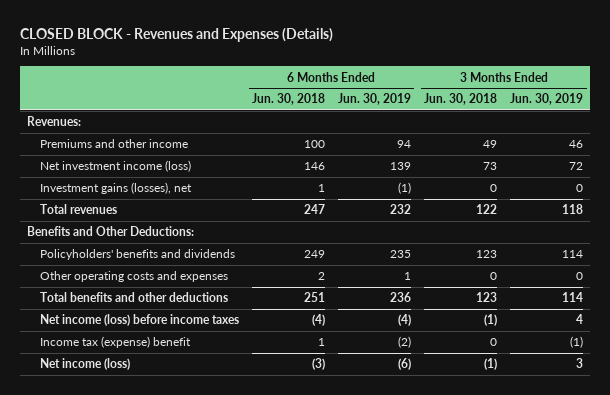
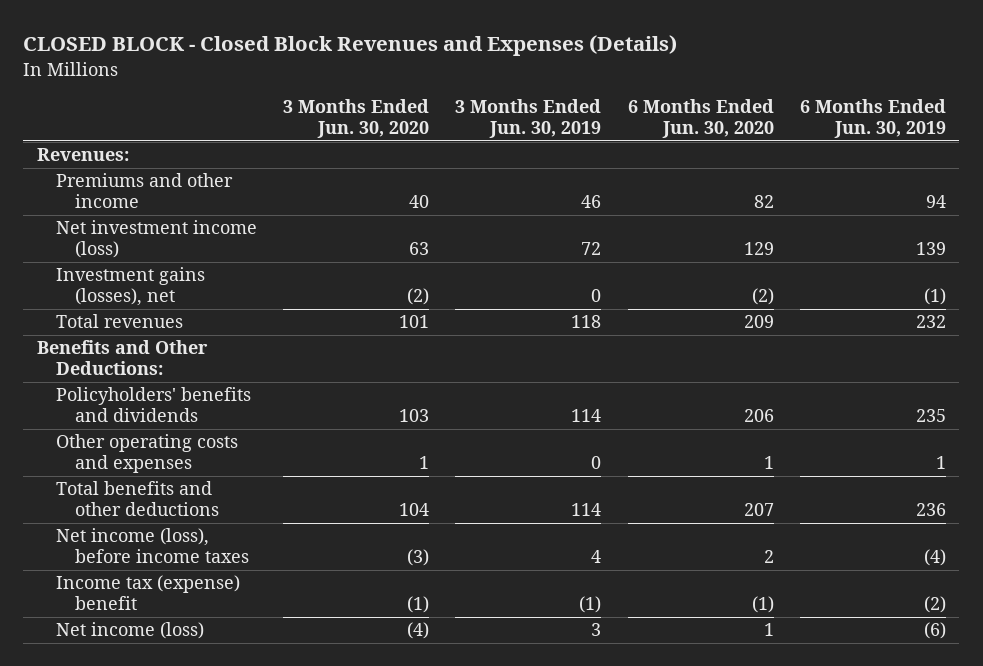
[20,27,334,42] CLOSED BLOCK - Revenues and Expenses (Details) -> [23,35,678,57] CLOSED BLOCK - Closed Block Revenues and Expenses (Details)
[251,93,325,106] Jun. 30, 2018 -> none
[424,93,498,106] Jun. 30, 2018 -> none
none -> [283,99,430,139] 3 Months Ended Jun. 30, 2020
none -> [627,99,774,139] 6 Months Ended Jun. 30, 2020
[39,314,239,327] Net income (loss) before income taxes -> [55,528,249,564] Net income (loss), before income taxes

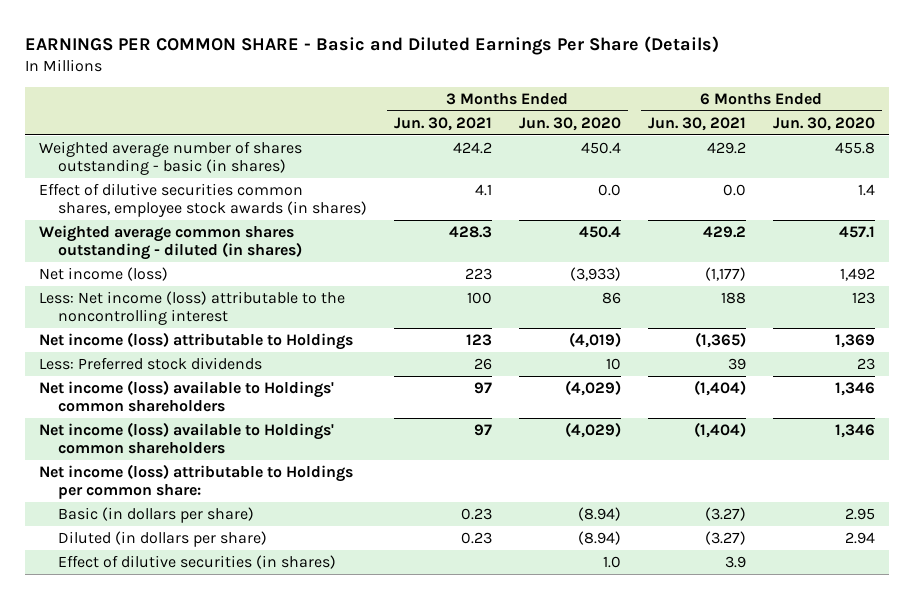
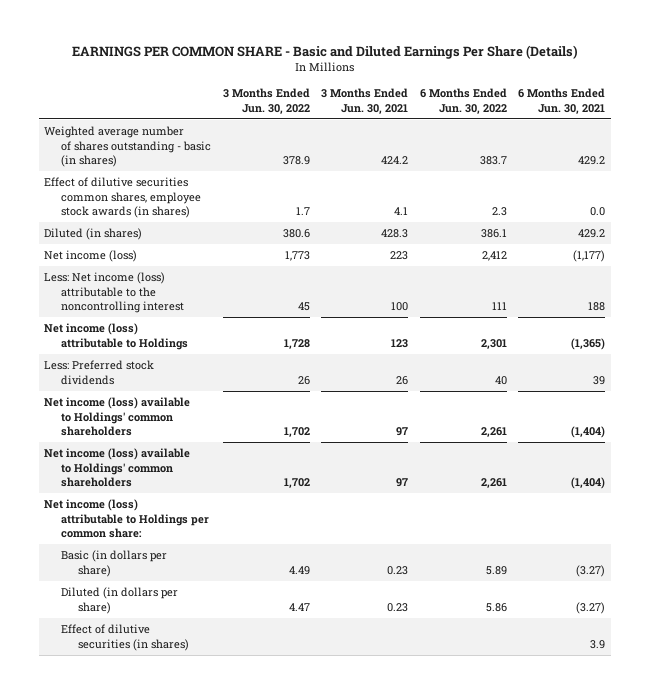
[518,116,621,131] Jun. 30, 2020 -> none
[773,116,876,131] Jun. 30, 2020 -> none
none -> [222,88,310,114] 3 Months Ended Jun. 30, 2022
none -> [419,88,507,114] 6 Months Ended Jun. 30, 2022
[38,224,302,261] Weighted average common shares outstanding - diluted (in shares) -> [44,228,143,241] Diluted (in shares)

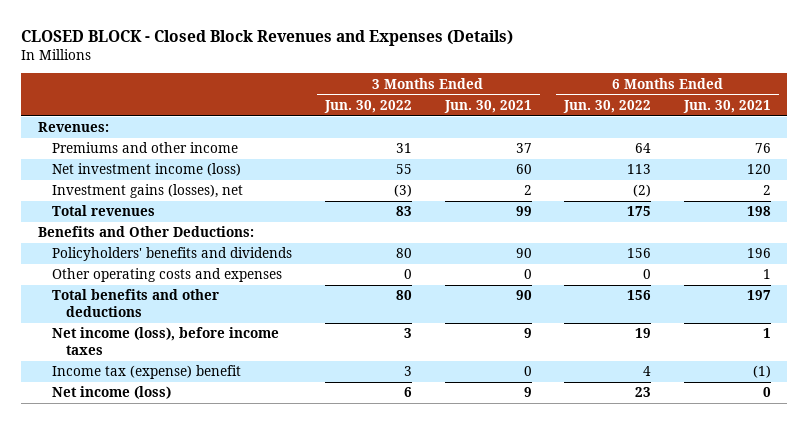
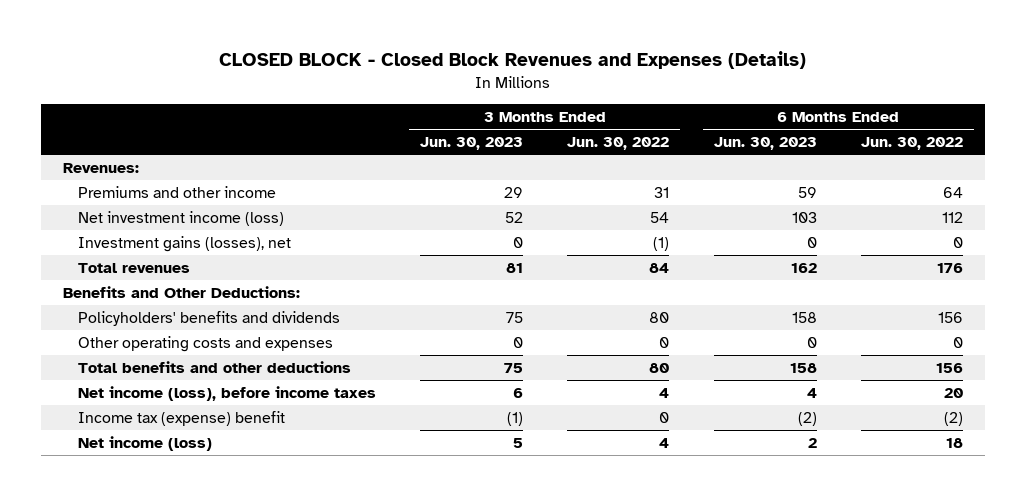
[443,100,532,114] Jun. 30, 2021 -> none
[683,100,772,114] Jun. 30, 2021 -> none
none -> [419,137,523,151] Jun. 30, 2023
none -> [713,137,817,151] Jun. 30, 2023
[395,164,412,175] 55 -> [650,212,670,224] 54
[627,164,652,175] 113 -> [942,212,964,224] 112
[393,184,412,198] (3) -> [653,237,670,252] (1)
[633,184,652,198] (2) -> [953,237,964,249] 0
[395,206,412,217] 83 -> [649,263,670,274] 84
[627,206,652,217] 175 -> [937,263,964,274] 176
[403,328,412,339] 3 -> [659,388,670,399] 4
[635,328,652,339] 19 -> [944,388,964,399] 20
[403,366,412,377] 3 -> [659,412,670,424] 0
[643,366,652,377] 4 -> [944,412,964,427] (2)
[403,387,412,398] 6 -> [659,438,670,449] 4
[635,387,652,398] 23 -> [946,438,964,449] 18

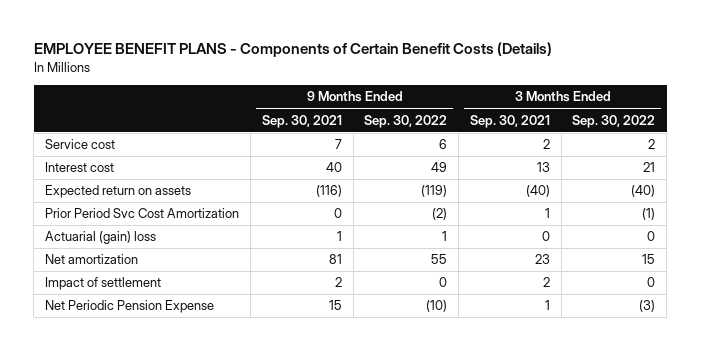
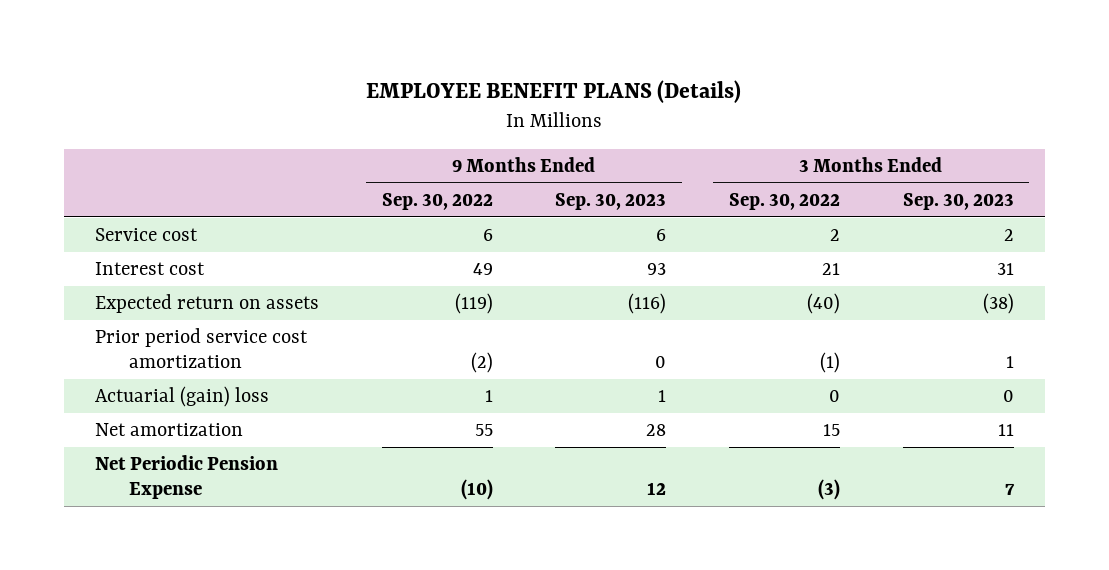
[33,42,552,58] EMPLOYEE BENEFIT PLANS - Components of Certain Benefit Costs (Details) -> [366,79,742,103] EMPLOYEE BENEFIT PLANS (Details)
[261,114,342,128] Sep. 30, 2021 -> none
[469,114,550,128] Sep. 30, 2021 -> none
none -> [555,192,667,210] Sep. 30, 2023
none -> [902,192,1014,210] Sep. 30, 2023
[45,208,240,219] Prior Period Svc Cost Amortization -> [94,328,308,369] Prior period service cost amortization
[45,277,162,291] Impact of settlement -> none

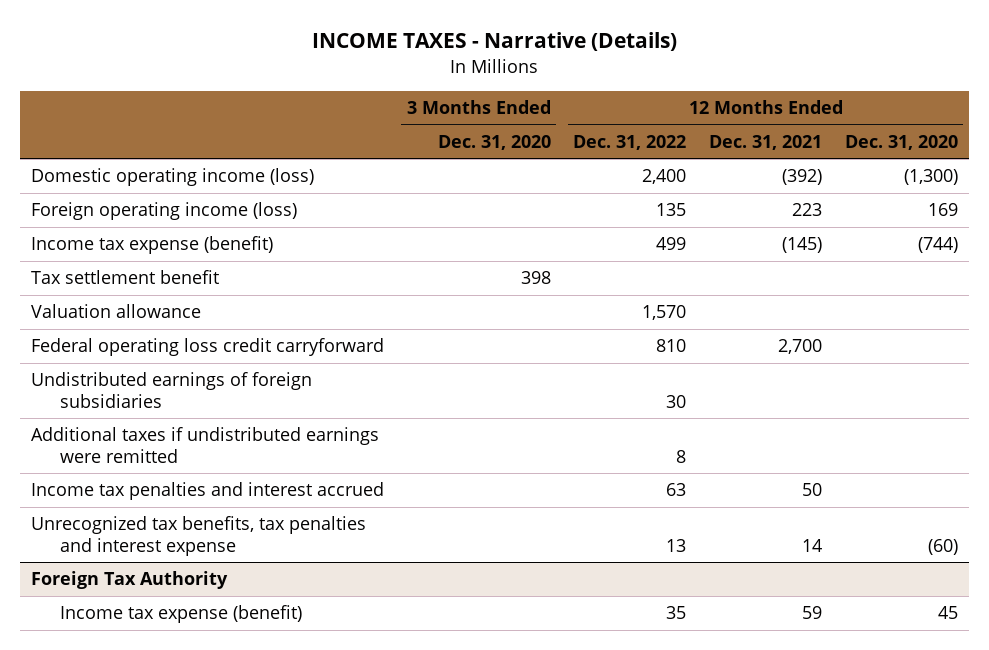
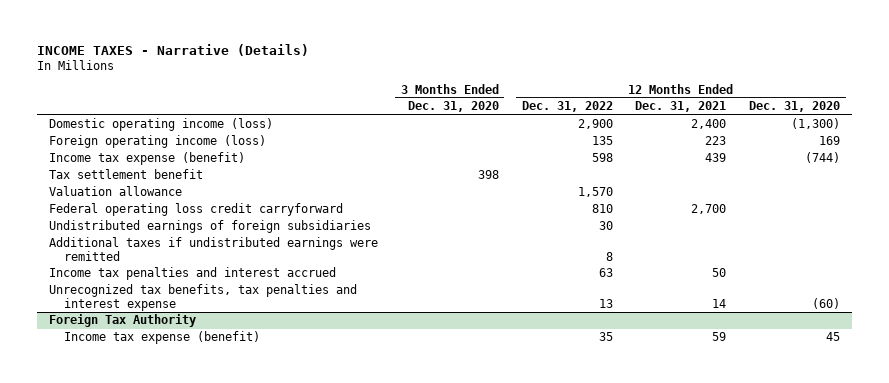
[642,169,687,185] 2,400 -> [577,119,613,130] 2,900
[782,169,823,186] (392) -> [691,119,727,130] 2,400
[656,237,687,251] 499 -> [591,153,613,163] 598
[782,237,823,254] (145) -> [705,153,727,163] 439

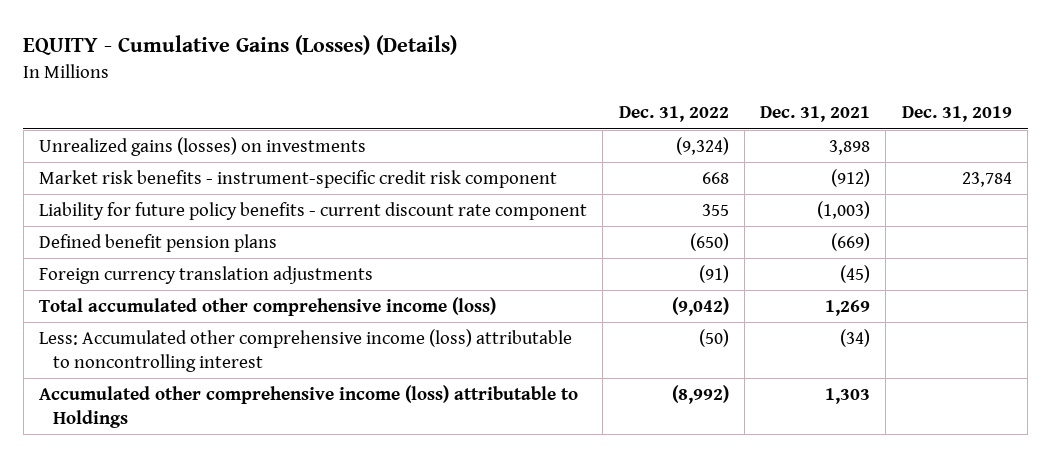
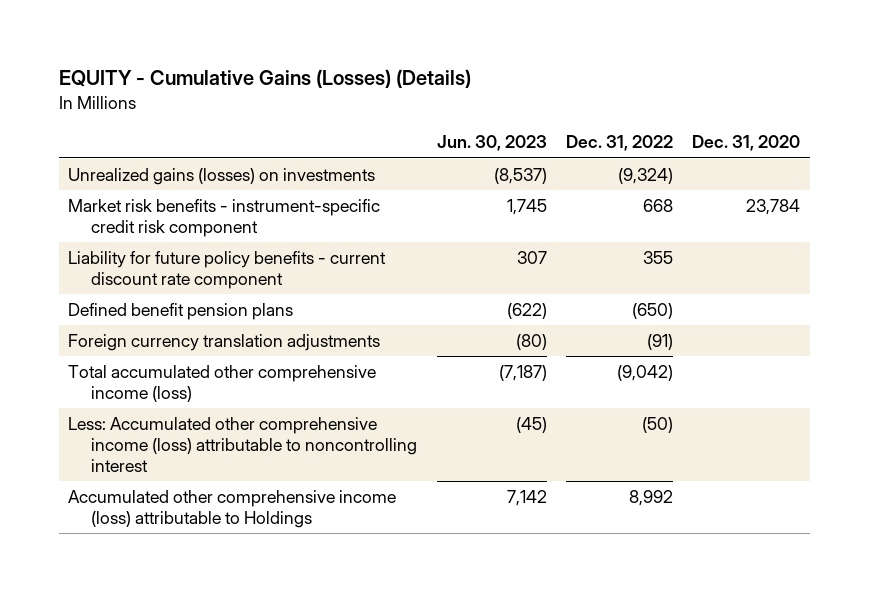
[760,106,871,123] Dec. 31, 2021 -> none
[901,106,1012,123] Dec. 31, 2019 -> none
none -> [436,135,547,152] Jun. 30, 2023
none -> [692,135,801,152] Dec. 31, 2020
[671,384,729,404] (8,992) -> [629,490,674,507] 8,992

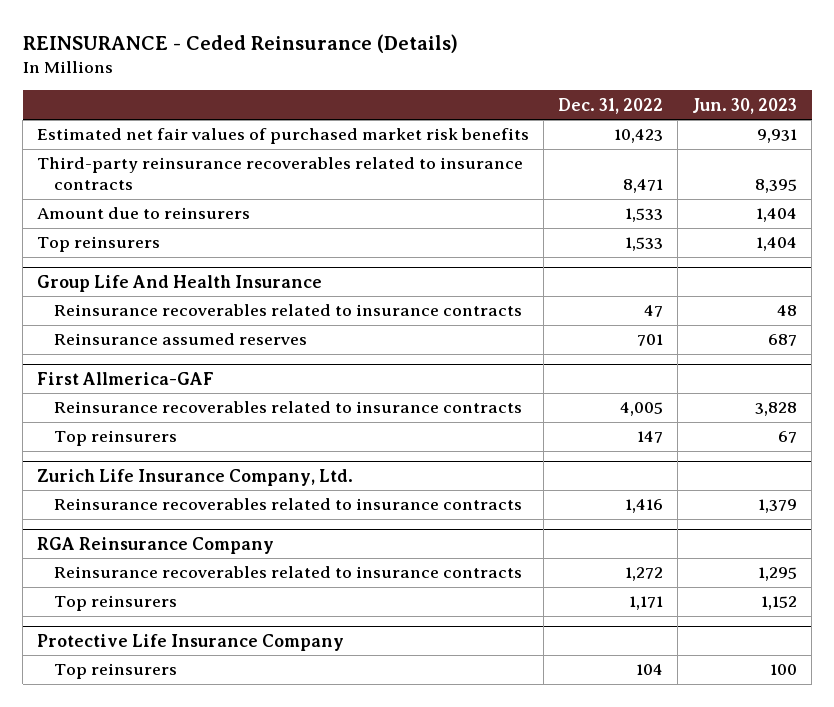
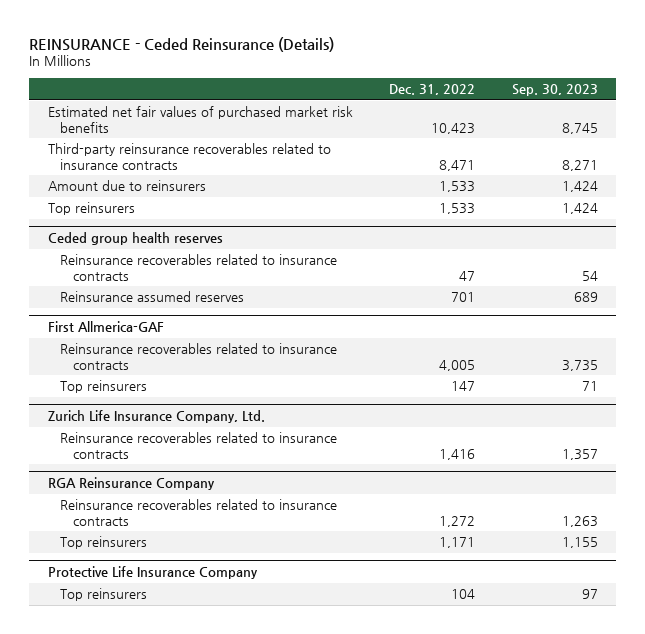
[692,97,798,114] Jun. 30, 2023 -> none
none -> [511,84,598,97] Sep. 30, 2023
[37,274,323,292] Group Life And Health Insurance -> [47,232,223,246] Ceded group health reserves

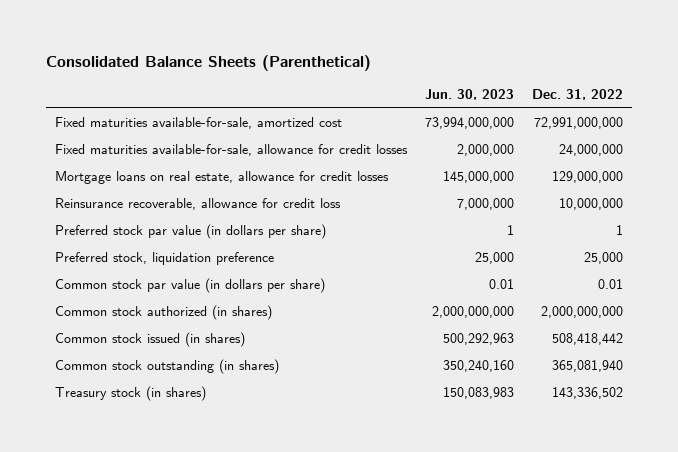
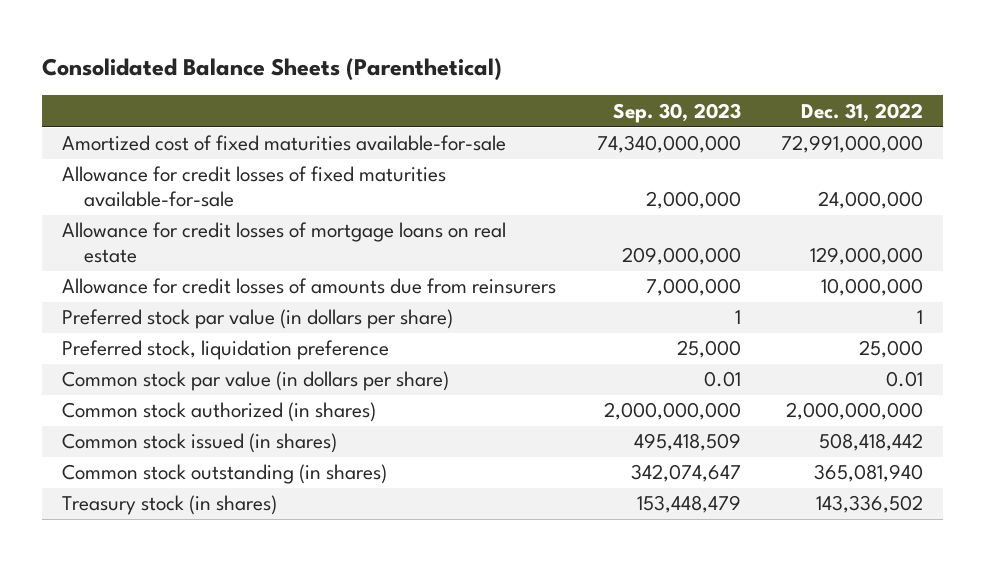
[424,89,514,101] Jun. 30, 2023 -> none
none -> [612,102,741,123] Sep. 30, 2023
[54,117,342,130] Fixed maturities available-for-sale, amortized cost -> [62,135,507,152] Amortized cost of fixed maturities available-for-sale
[54,144,408,157] Fixed maturities available-for-sale, allowance for credit losses -> [62,166,447,208] Allowance for credit losses of fixed maturities available-for-sale
[54,171,389,185] Mortgage loans on real estate, allowance for credit losses -> [62,222,507,264] Allowance for credit losses of mortgage loans on real estate
[54,198,341,211] Reinsurance recoverable, allowance for credit loss -> [62,278,557,295] Allowance for credit losses of amounts due from reinsurers

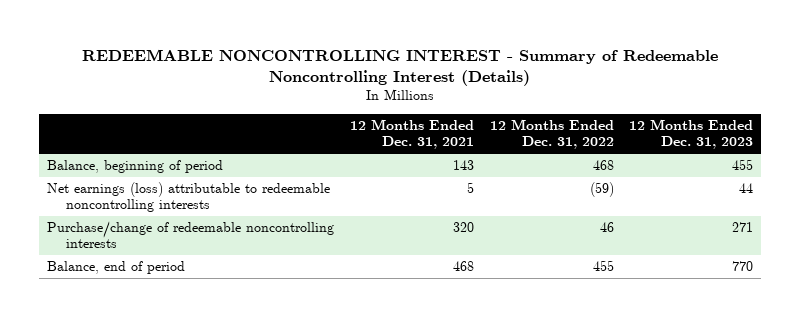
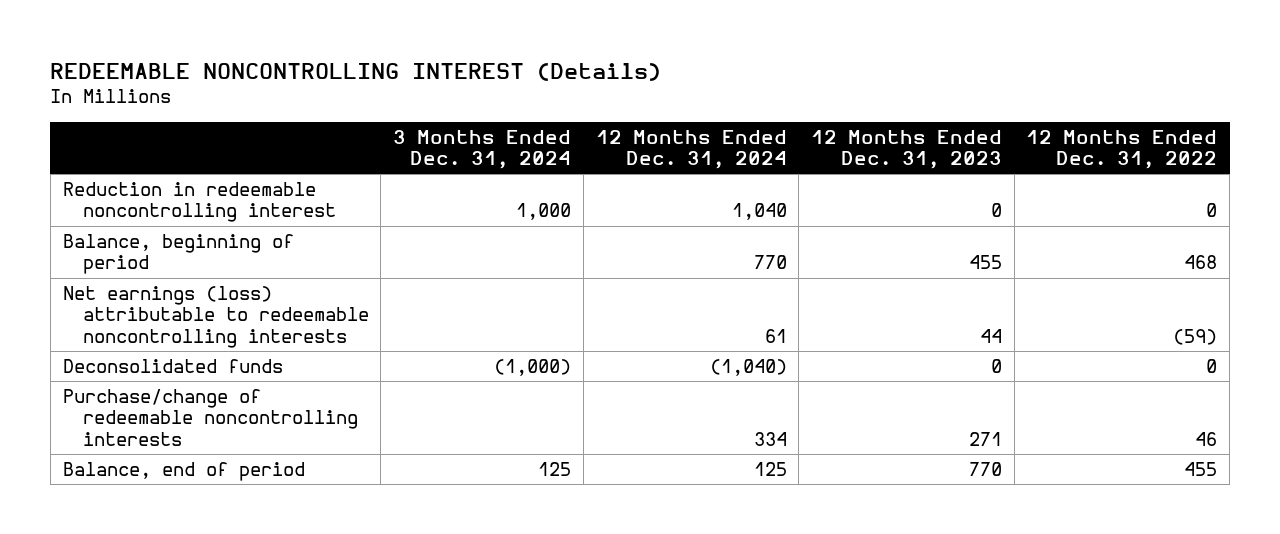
[82,48,719,86] REDEEMABLE NONCONTROLLING INTEREST - Summary of Redeemable Noncontrolling Interest (Details) -> [50,62,662,81] REDEEMABLE NONCONTROLLING INTEREST (Details)
[349,119,474,150] 12 Months Ended Dec. 31, 2021 -> none
none -> [393,129,572,170] 3 Months Ended Dec. 31, 2024
none -> [595,129,787,170] 12 Months Ended Dec. 31, 2024
none -> [62,182,336,223] Reduction in redeemable noncontrolling interest
none -> [62,359,283,374] Deconsolidated funds

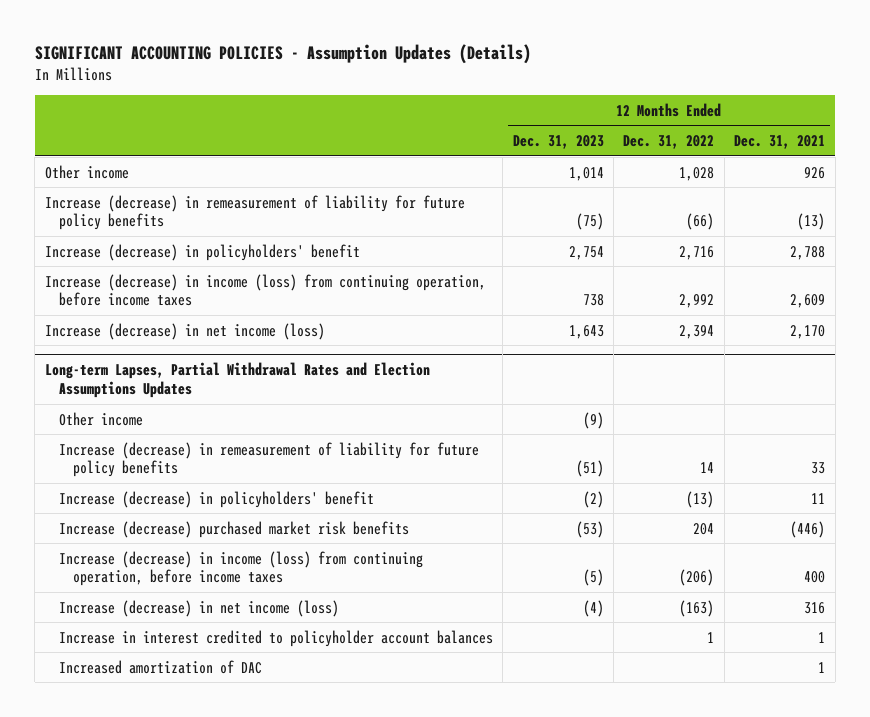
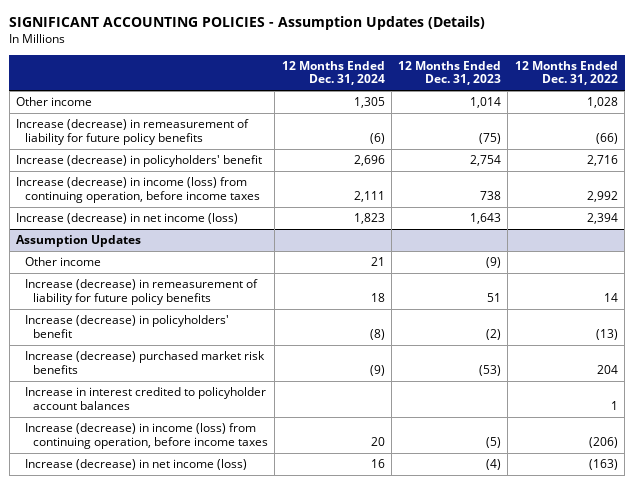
[734,135,826,150] Dec. 31, 2021 -> none
none -> [281,60,385,86] 12 Months Ended Dec. 31, 2024
[44,362,430,398] Long-term Lapses, Partial Withdrawal Rates and Election Assumptions Updates -> none
none -> [16,235,142,248] Assumption Updates
[575,460,604,478] (51) -> [487,292,502,302] 51
none -> [24,387,266,410] Increase in interest credited to policyholder account balances
[58,629,493,647] Increase in interest credited to policyholder account balances -> none
[58,659,262,674] Increased amortization of DAC -> none

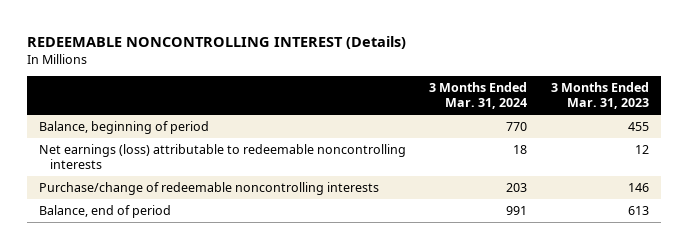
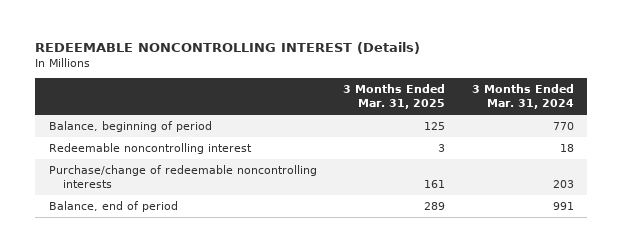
[551,82,650,110] 3 Months Ended Mar. 31, 2023 -> none
none -> [343,84,446,110] 3 Months Ended Mar. 31, 2025
[38,144,406,170] Net earnings (loss) attributable to redeemable noncontrolling interests -> [48,142,252,154] Redeemable noncontrolling interest

